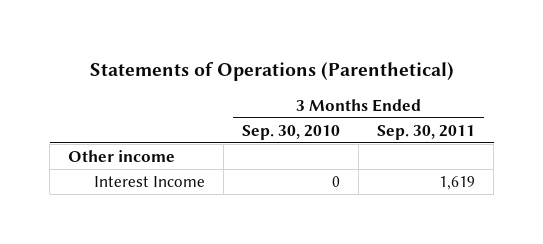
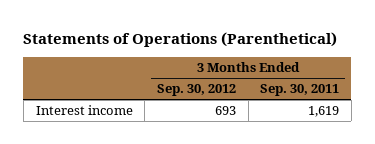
[242,124,341,140] Sep. 30, 2010 -> none
none -> [156,84,236,97] Sep. 30, 2012
[68,149,176,162] Other income -> none
[94,175,206,187] Interest Income -> [35,105,133,116] Interest income

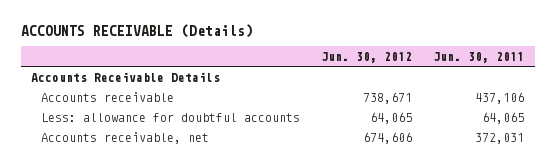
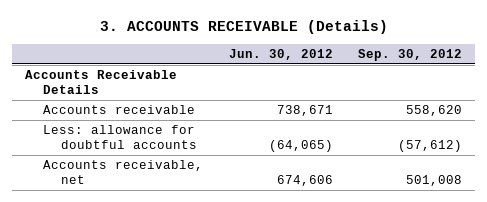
[21,24,254,39] ACCOUNTS RECEIVABLE (Details) -> [99,20,388,35] 3. ACCOUNTS RECEIVABLE (Details)
[433,51,525,63] Jun. 30, 2011 -> none
none -> [358,48,463,61] Sep. 30, 2012
[370,111,413,124] 64,065 -> [268,139,333,152] (64,065)

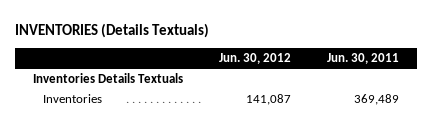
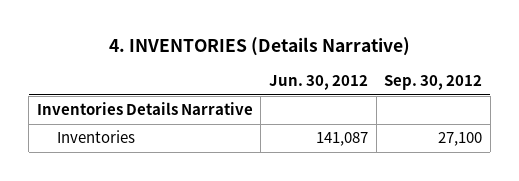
[14,22,209,38] INVENTORIES (Details Textuals) -> [108,37,410,57] 4. INVENTORIES (Details Narrative)
[327,53,400,65] Jun. 30, 2011 -> none
none -> [384,75,483,91] Sep. 30, 2012
[32,73,183,84] Inventories Details Textuals -> [36,102,253,116] Inventories Details Narrative

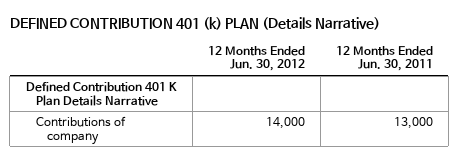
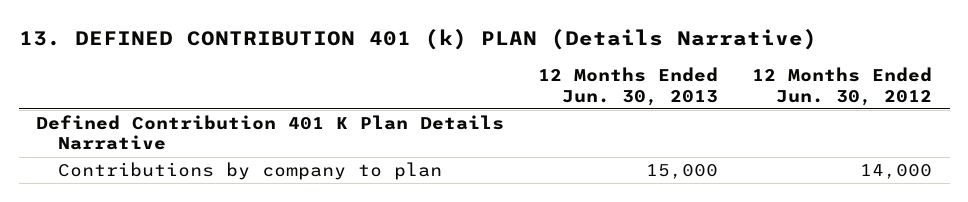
[9,16,380,30] DEFINED CONTRIBUTION 401 (k) PLAN (Details Narrative) -> [18,29,817,51] 13. DEFINED CONTRIBUTION 401 (k) PLAN (Details Narrative)
[335,45,433,72] 12 Months Ended Jun. 30, 2011 -> none
none -> [538,67,719,106] 12 Months Ended Jun. 30, 2013
[36,116,127,145] Contributions of company -> [58,162,443,181] Contributions by company to plan

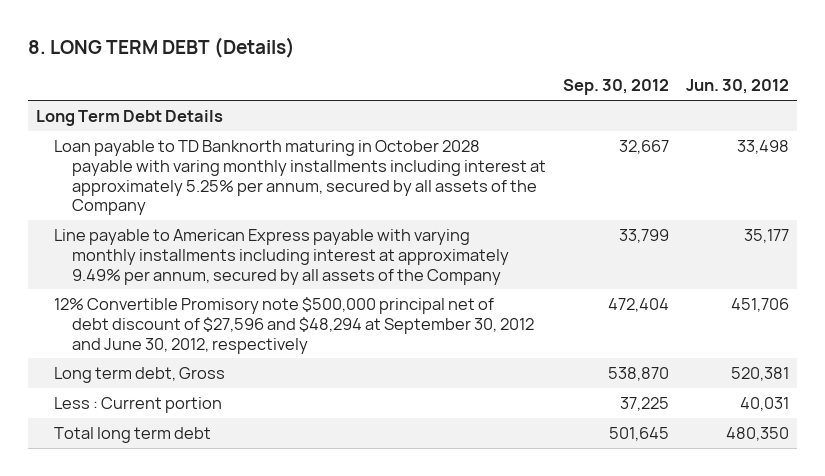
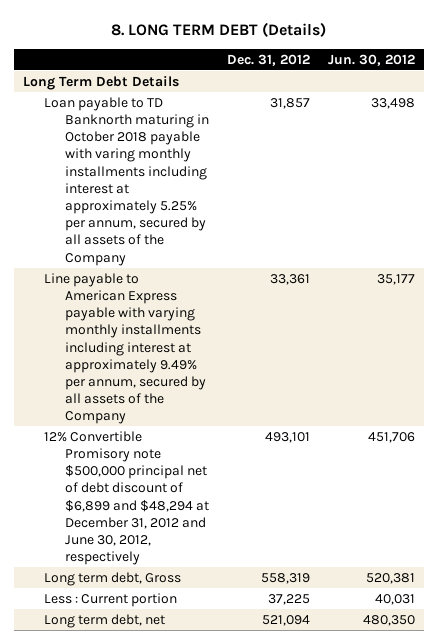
[562,79,669,96] Sep. 30, 2012 -> none
none -> [226,53,310,66] Dec. 31, 2012
[54,139,546,216] Loan payable to TD Banknorth maturing in October 2028 payable with varing monthly installments including interest at approximately 5.25% per annum, secured by all assets of the Company -> [43,96,209,266] Loan payable to TD Banknorth maturing in October 2018 payable with varing monthly installments including interest at approximately 5.25% per annum, secured by all assets of the Company
[54,296,534,354] 12% Convertible Promisory note $500,000 principal net of debt discount of $27,596 and $48,294 at September 30, 2012 and June 30, 2012, respectively -> [43,430,209,566] 12% Convertible Promisory note $500,000 principal net of debt discount of $6,899 and $48,294 at December 31, 2012 and June 30, 2012, respectively
[54,426,212,443] Total long term debt -> [43,613,165,628] Long term debt, net

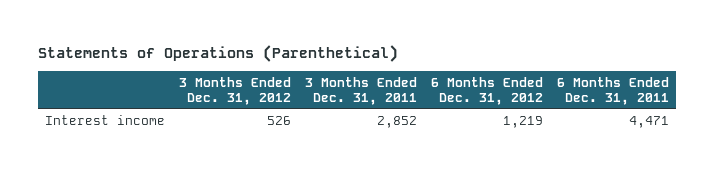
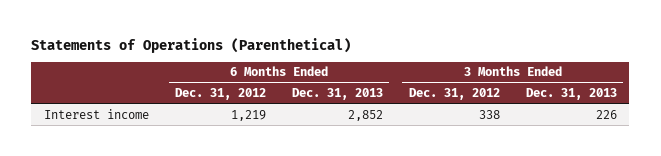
[305,76,418,106] 3 Months Ended Dec. 31, 2011 -> none
[557,76,670,106] 6 Months Ended Dec. 31, 2011 -> none
none -> [291,87,383,100] Dec. 31, 2013
none -> [525,87,617,100] Dec. 31, 2013
[267,116,292,126] 526 -> [478,109,500,119] 338

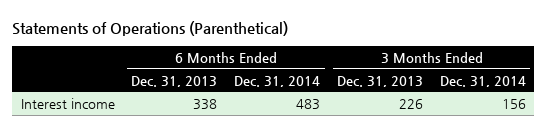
[175,87,267,100] Dec. 31, 2012 -> none
[408,87,500,100] Dec. 31, 2012 -> none
none -> [234,75,321,87] Dec. 31, 2014
none -> [439,75,526,87] Dec. 31, 2014
[347,109,383,121] 2,852 -> [193,99,218,111] 338

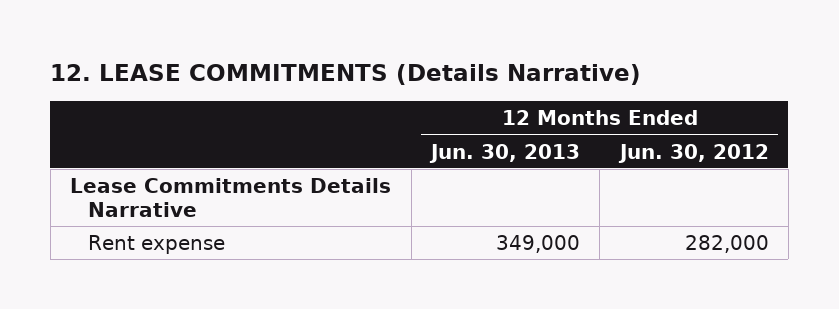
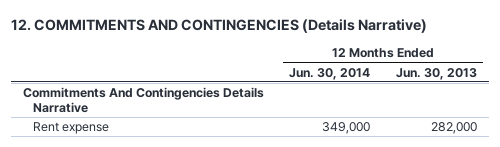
[50,64,642,86] 12. LEASE COMMITMENTS (Details Narrative) -> [10,19,427,34] 12. COMMITMENTS AND CONTINGENCIES (Details Narrative)
[617,143,769,163] Jun. 30, 2012 -> none
none -> [289,67,371,80] Jun. 30, 2014
[70,177,392,217] Lease Commitments Details Narrative -> [23,87,265,114] Commitments And Contingencies Details Narrative
[495,234,580,253] 349,000 -> [430,122,477,135] 282,000

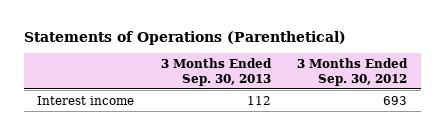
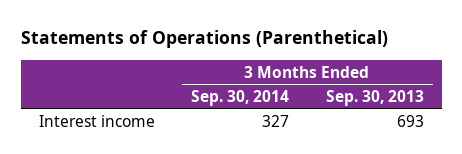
[297,58,409,86] 3 Months Ended Sep. 30, 2012 -> none
none -> [191,89,290,106] Sep. 30, 2014
[246,95,271,105] 112 -> [396,114,424,127] 693

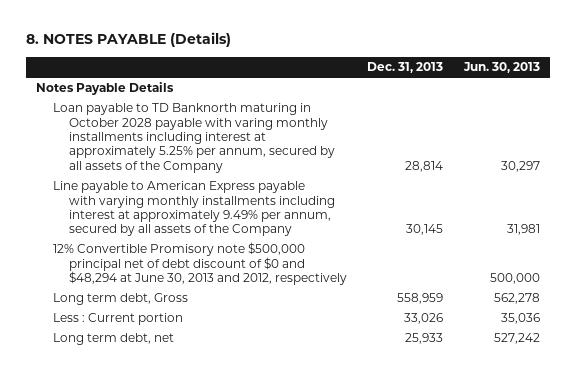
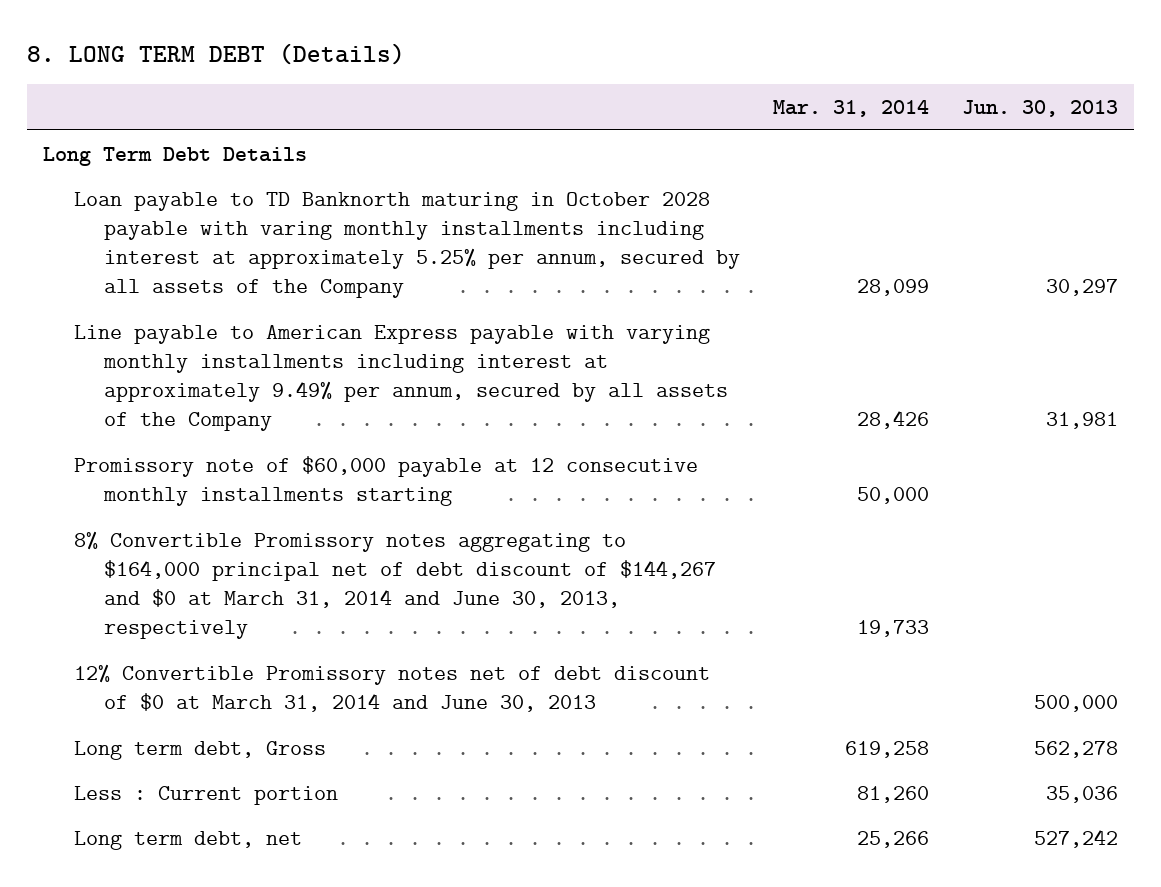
[25,32,231,48] 8. NOTES PAYABLE (Details) -> [26,42,405,65] 8. LONG TERM DEBT (Details)
[367,62,444,74] Dec. 31, 2013 -> none
none -> [773,99,930,117] Mar. 31, 2014
[35,82,174,96] Notes Payable Details -> [42,146,307,166] Long Term Debt Details
none -> [73,455,698,506] Promissory note of $60,000 payable at 12 consecutive monthly installments starting
none -> [73,530,717,640] 8% Convertible Promissory notes aggregating to $164,000 principal net of debt discount of $144,267 and $0 at March 31, 2014 and June 30, 2013, respectively
[52,242,348,286] 12% Convertible Promisory note $500,000 principal net of debt discount of $0 and $48,294 at June 30, 2013 and 2012, respectively -> [73,663,710,712] 12% Convertible Promissory notes net of debt discount of $0 at March 31, 2014 and June 30, 2013

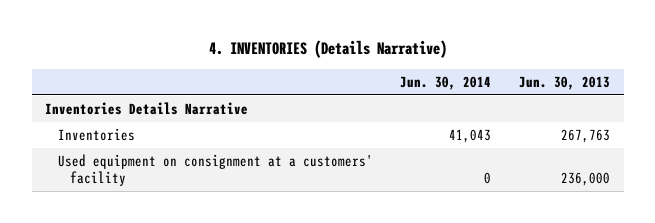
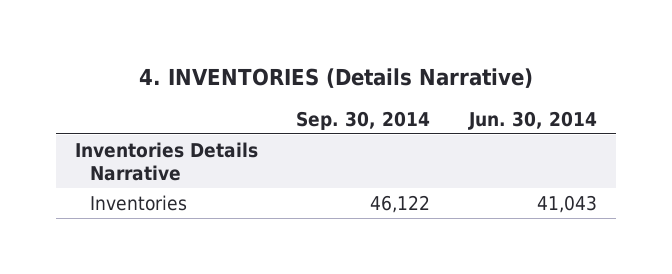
[518,75,610,90] Jun. 30, 2013 -> none
none -> [296,110,431,130] Sep. 30, 2014
[57,154,373,187] Used equipment on consignment at a customers' facility -> none

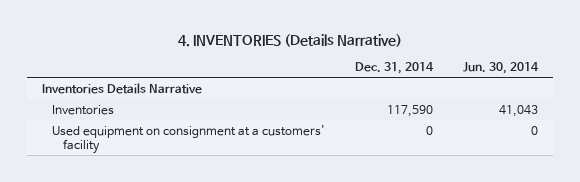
[296,110,431,130] Sep. 30, 2014 -> none
none -> [355,62,435,75] Dec. 31, 2014
none -> [52,124,326,154] Used equipment on consignment at a customers' facility

